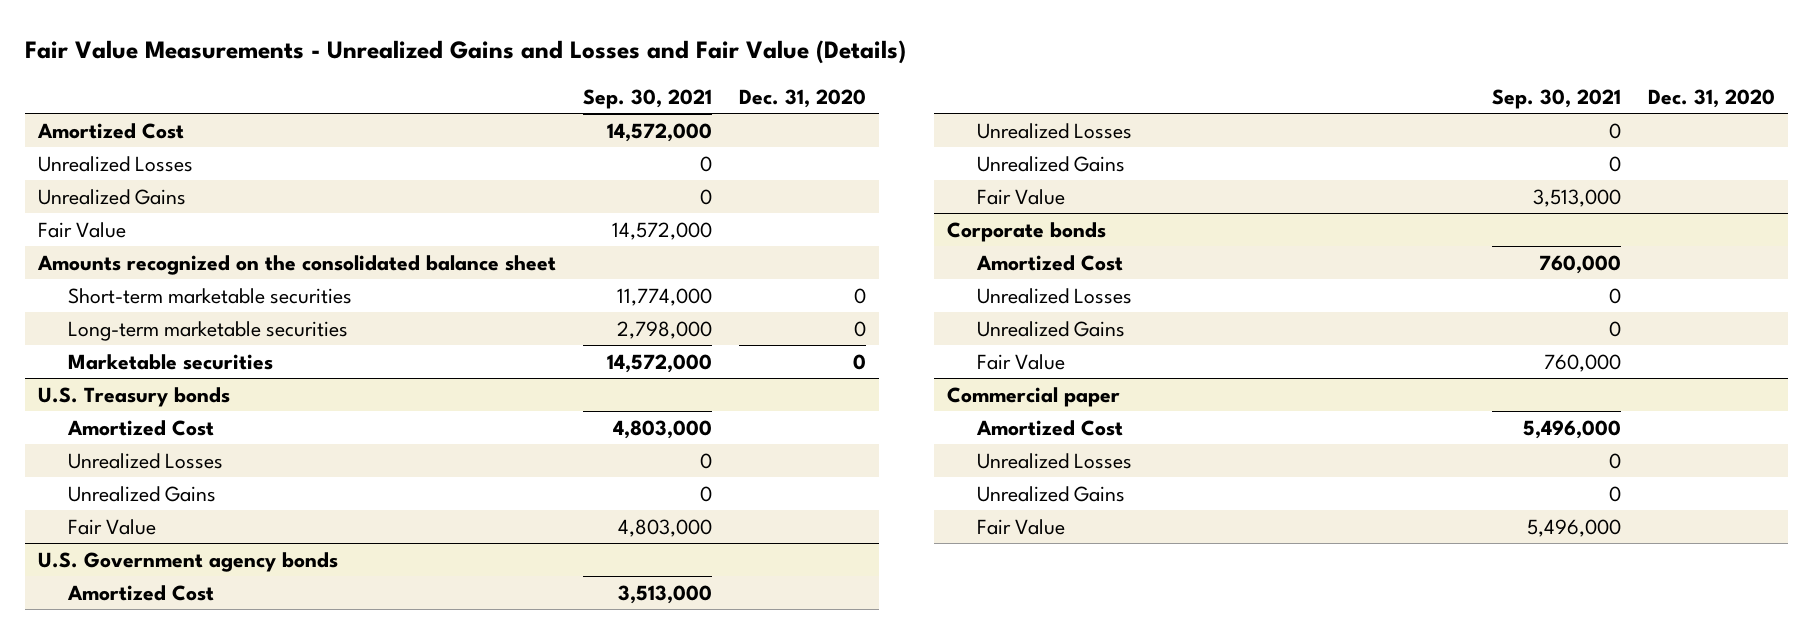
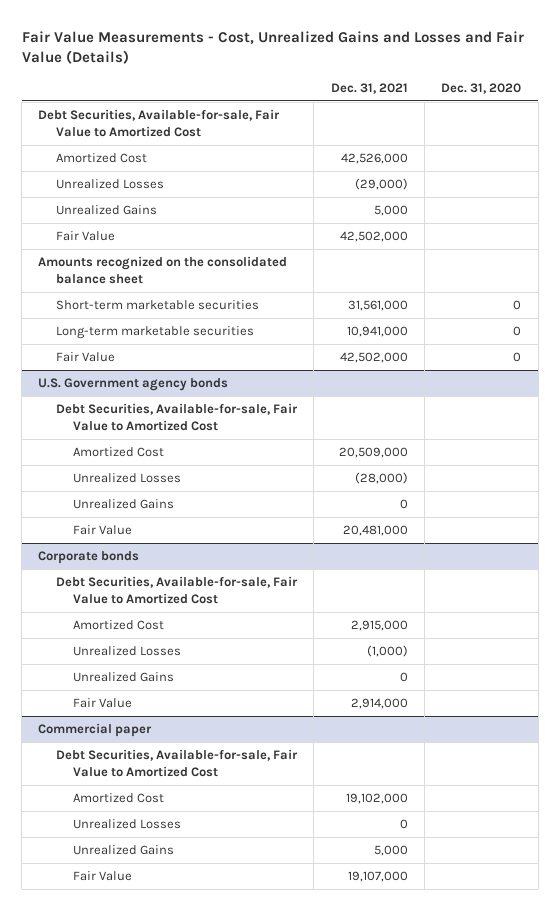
[24,40,906,65] Fair Value Measurements - Unrealized Gains and Losses and Fair Value (Details) -> [21,30,524,64] Fair Value Measurements - Cost, Unrealized Gains and Losses and Fair Value (Details)
[583,88,713,109] Sep. 30, 2021 -> none
none -> [330,82,408,94] Dec. 31, 2021
none -> [38,109,281,137] Debt Securities, Available-for-sale, Fair Value to Amortized Cost
[38,386,231,407] U.S. Treasury bonds -> none
[67,419,215,436] Amortized Cost -> none
[68,452,224,469] Unrealized Losses -> none
[68,485,217,502] Unrealized Gains -> none
[68,518,157,535] Fair Value -> none
[68,353,274,370] Marketable securities -> [55,352,115,363] Fair Value
none -> [55,403,298,431] Debt Securities, Available-for-sale, Fair Value to Amortized Cost
none -> [55,576,298,604] Debt Securities, Available-for-sale, Fair Value to Amortized Cost
none -> [55,749,298,777] Debt Securities, Available-for-sale, Fair Value to Amortized Cost

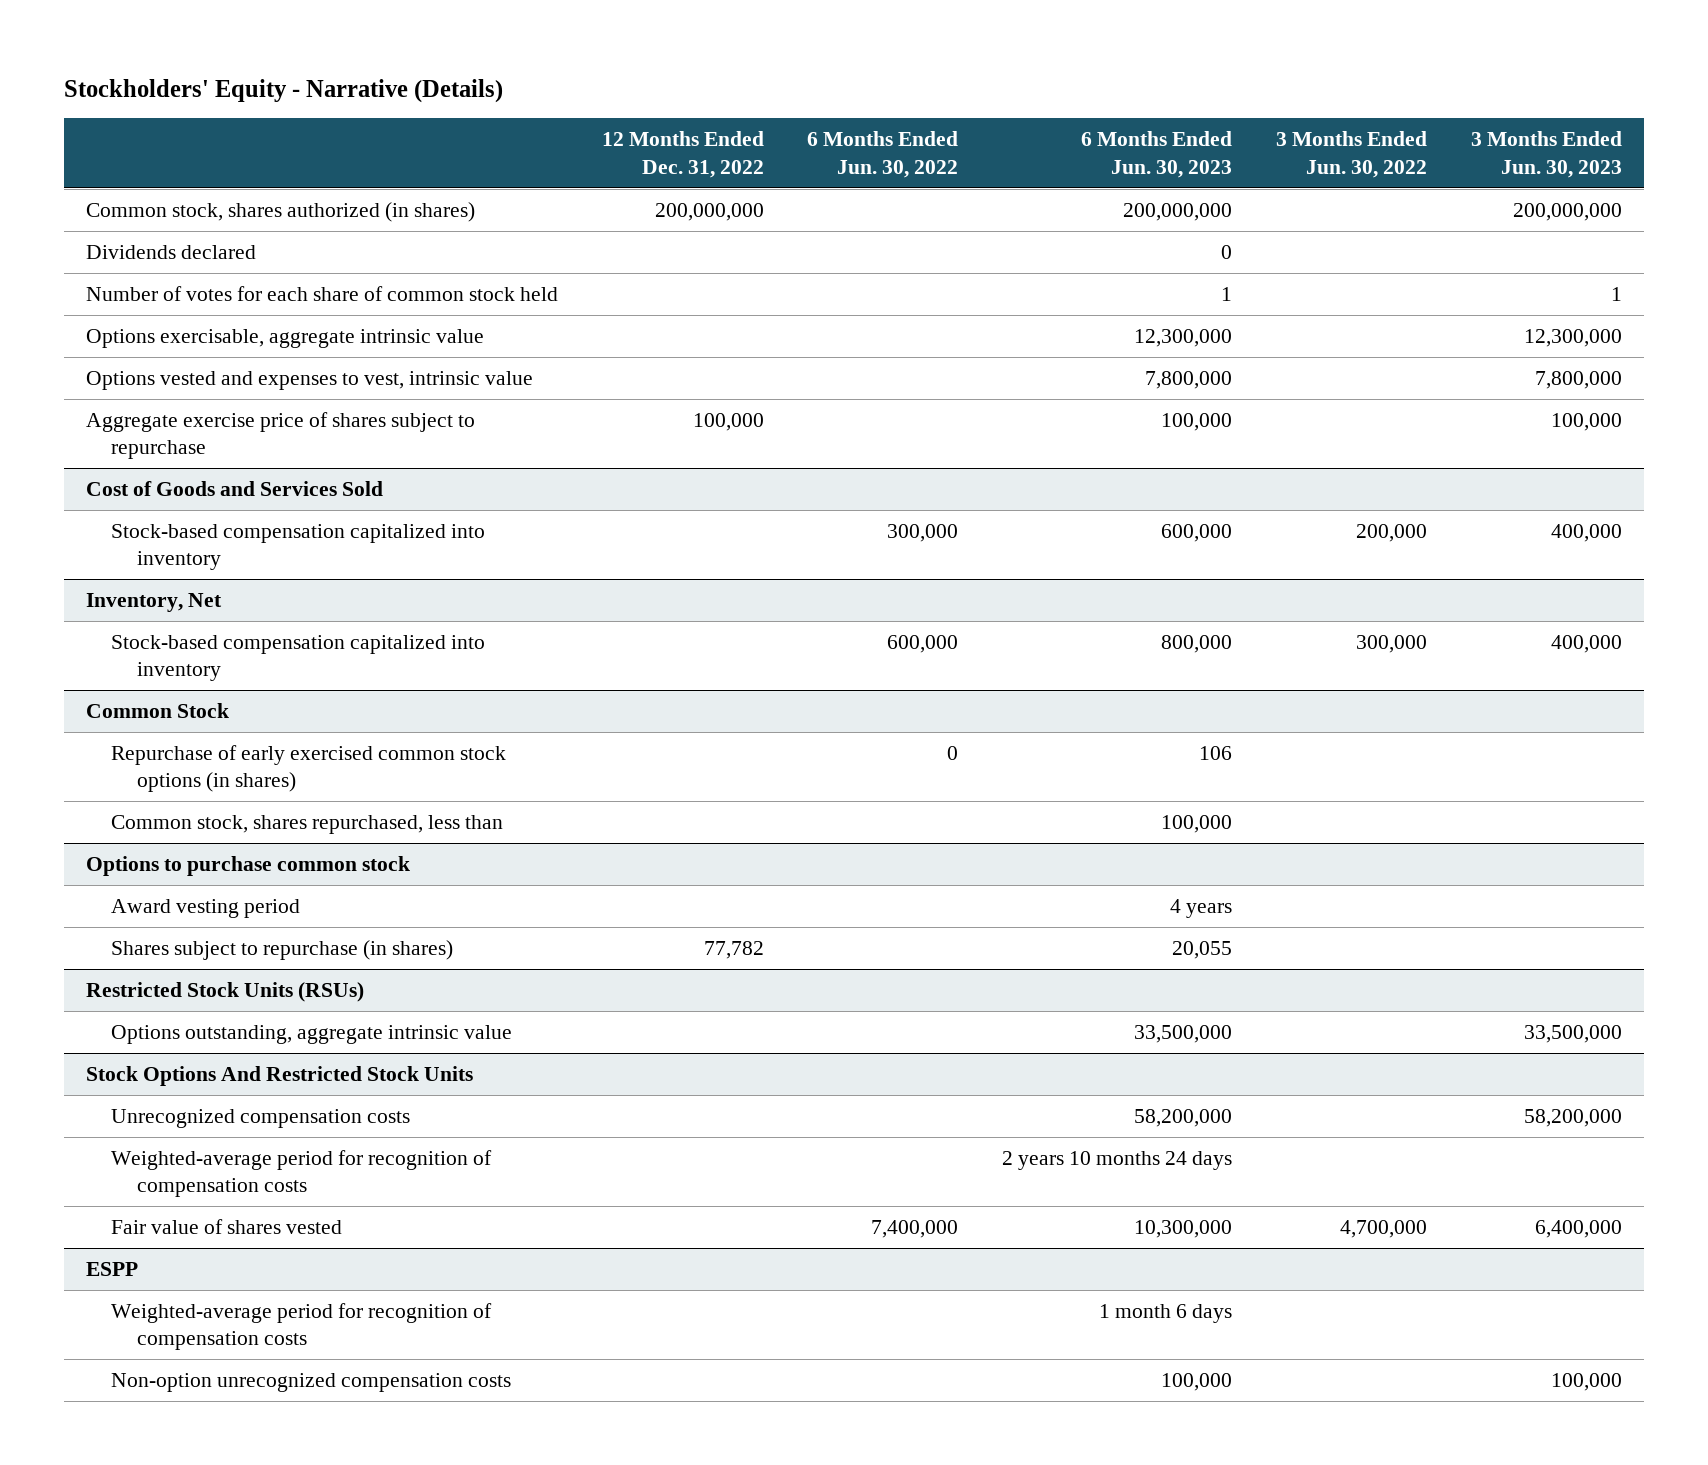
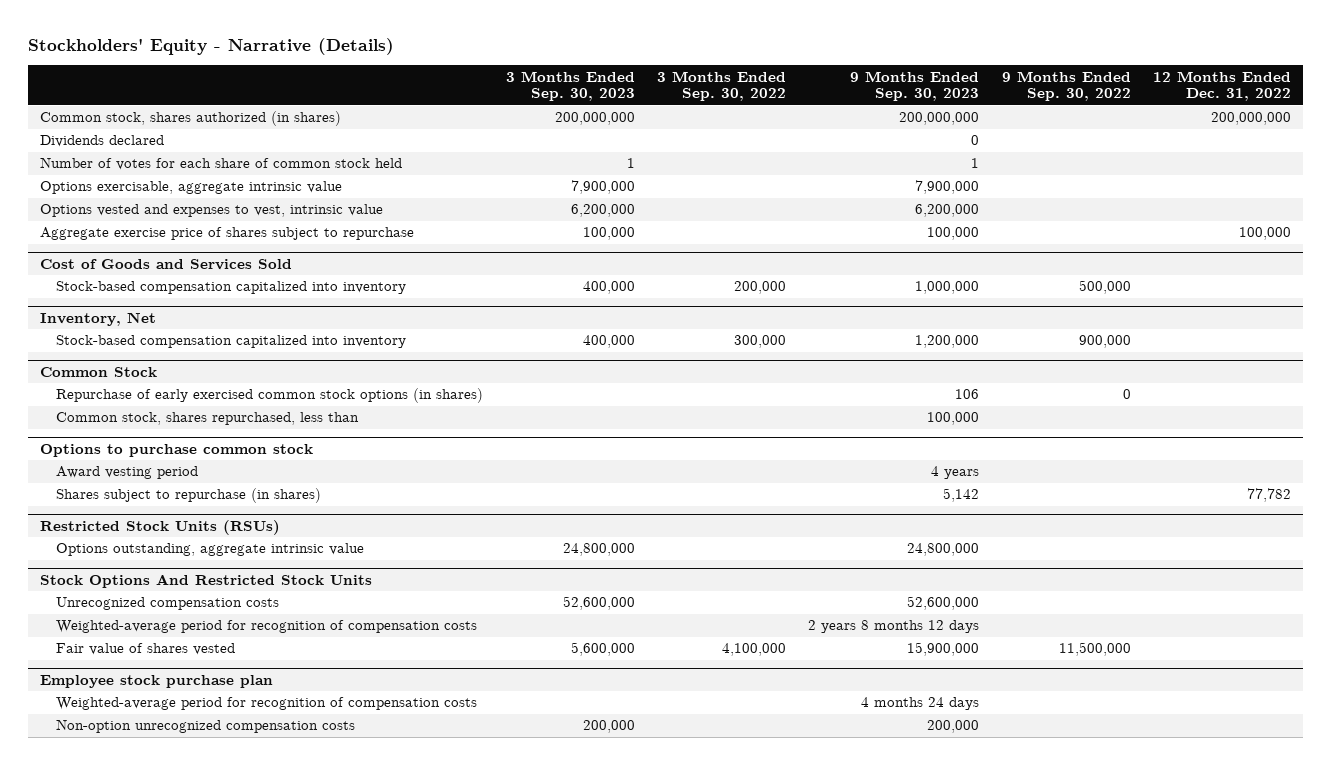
[807,131,959,178] 6 Months Ended Jun. 30, 2022 -> none
[1081,131,1233,178] 6 Months Ended Jun. 30, 2023 -> none
[1276,131,1428,178] 3 Months Ended Jun. 30, 2022 -> none
[1471,131,1623,178] 3 Months Ended Jun. 30, 2023 -> none
none -> [505,70,635,102] 3 Months Ended Sep. 30, 2023
none -> [657,70,787,102] 3 Months Ended Sep. 30, 2022
none -> [850,70,980,102] 9 Months Ended Sep. 30, 2023
none -> [1001,70,1131,102] 9 Months Ended Sep. 30, 2022
[85,1261,138,1276] ESPP -> [39,674,273,688] Employee stock purchase plan

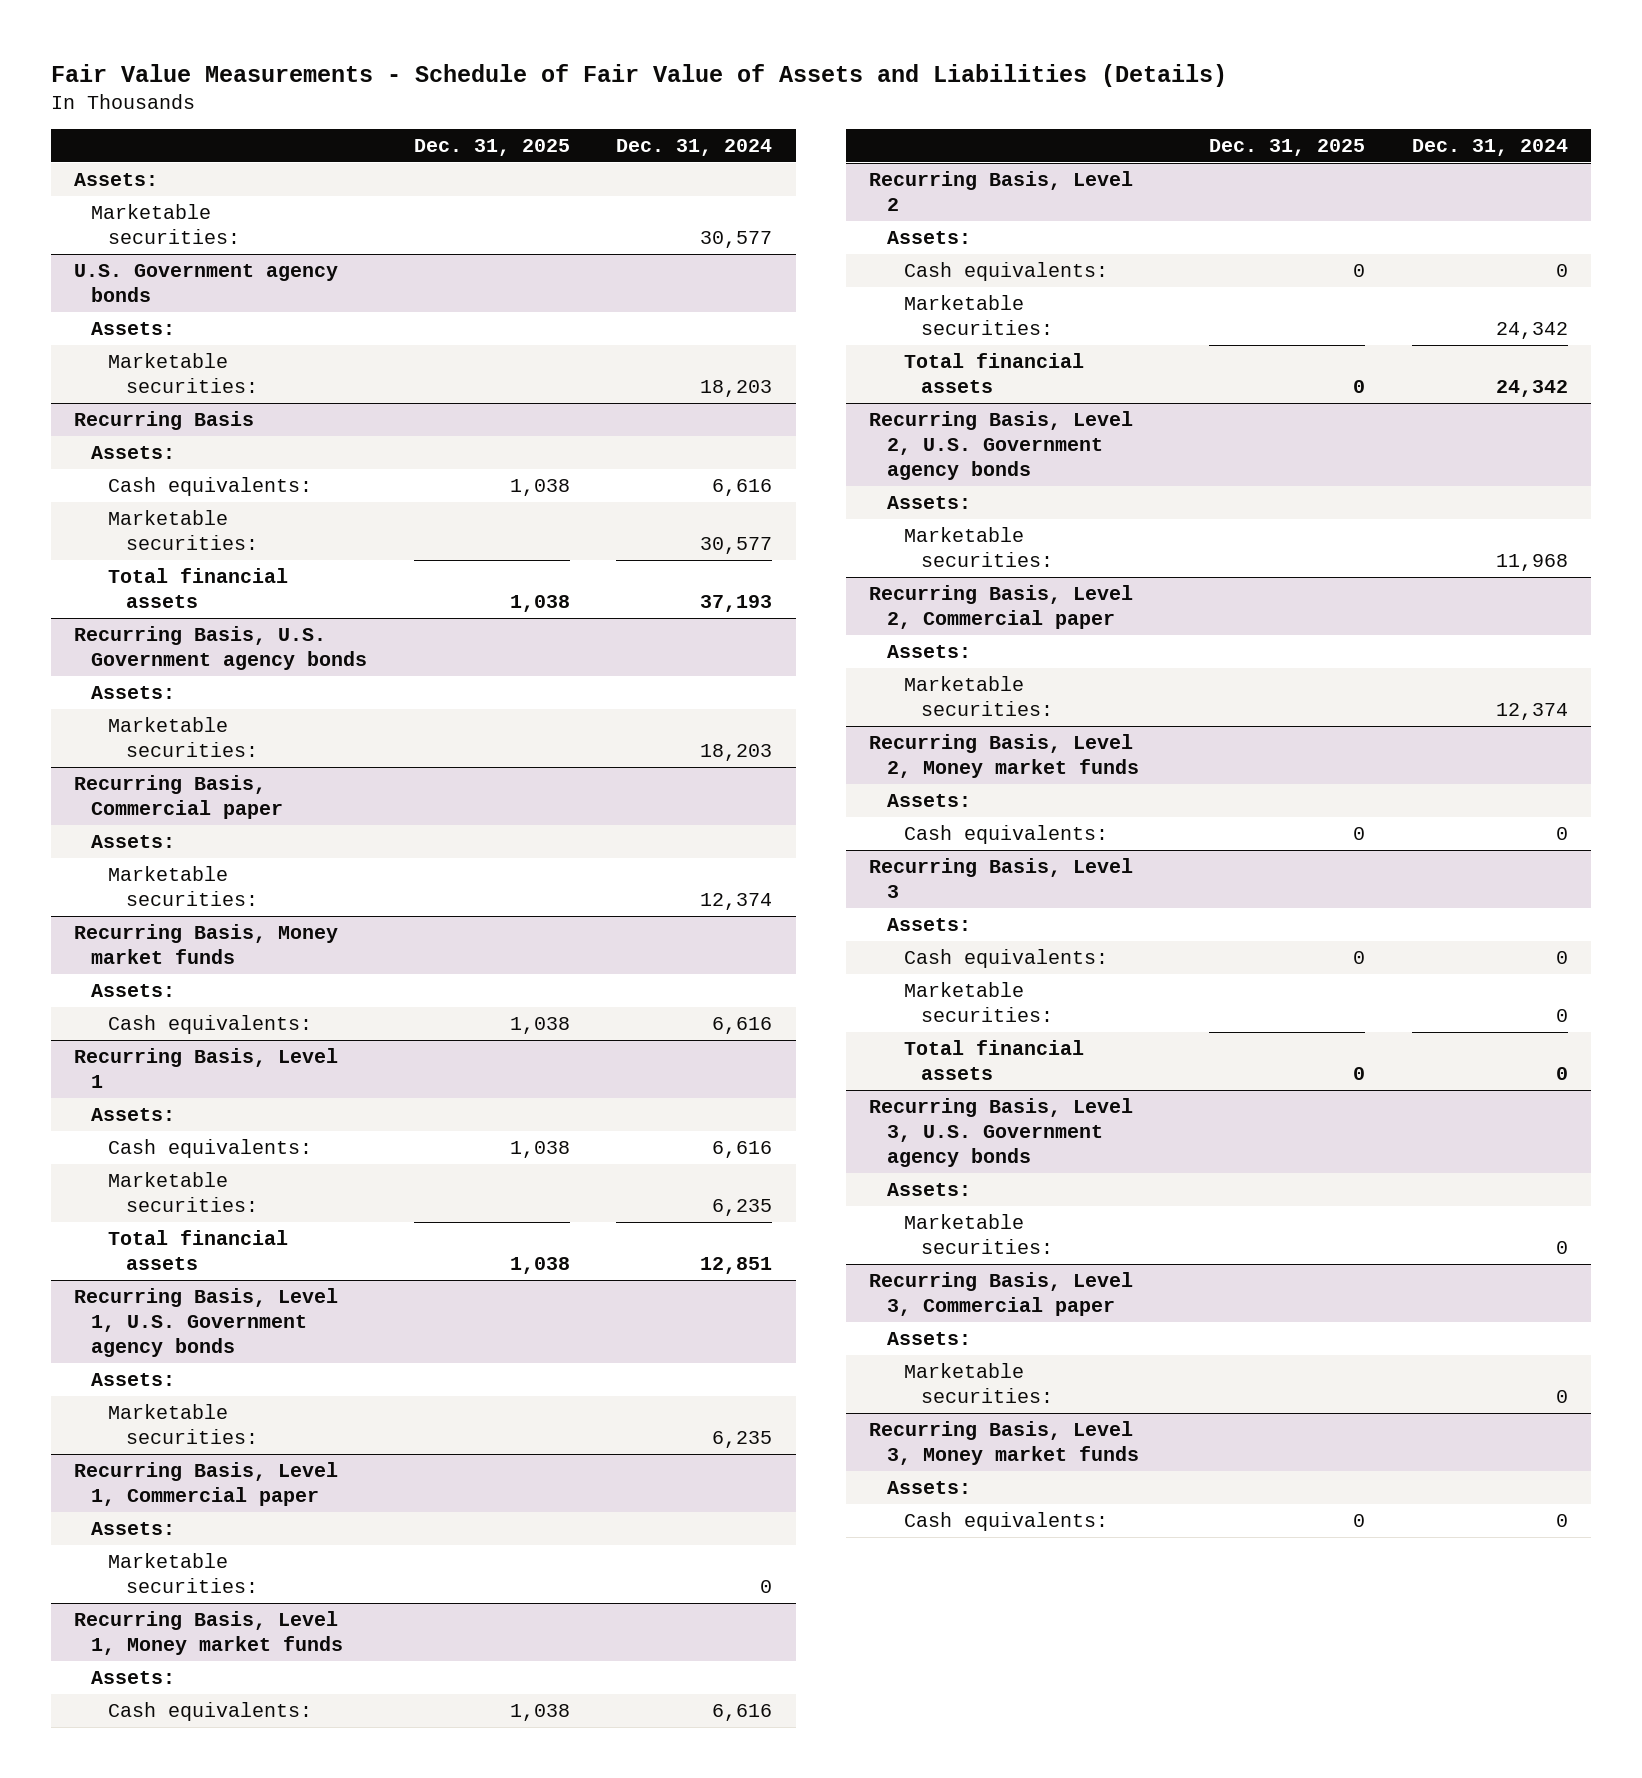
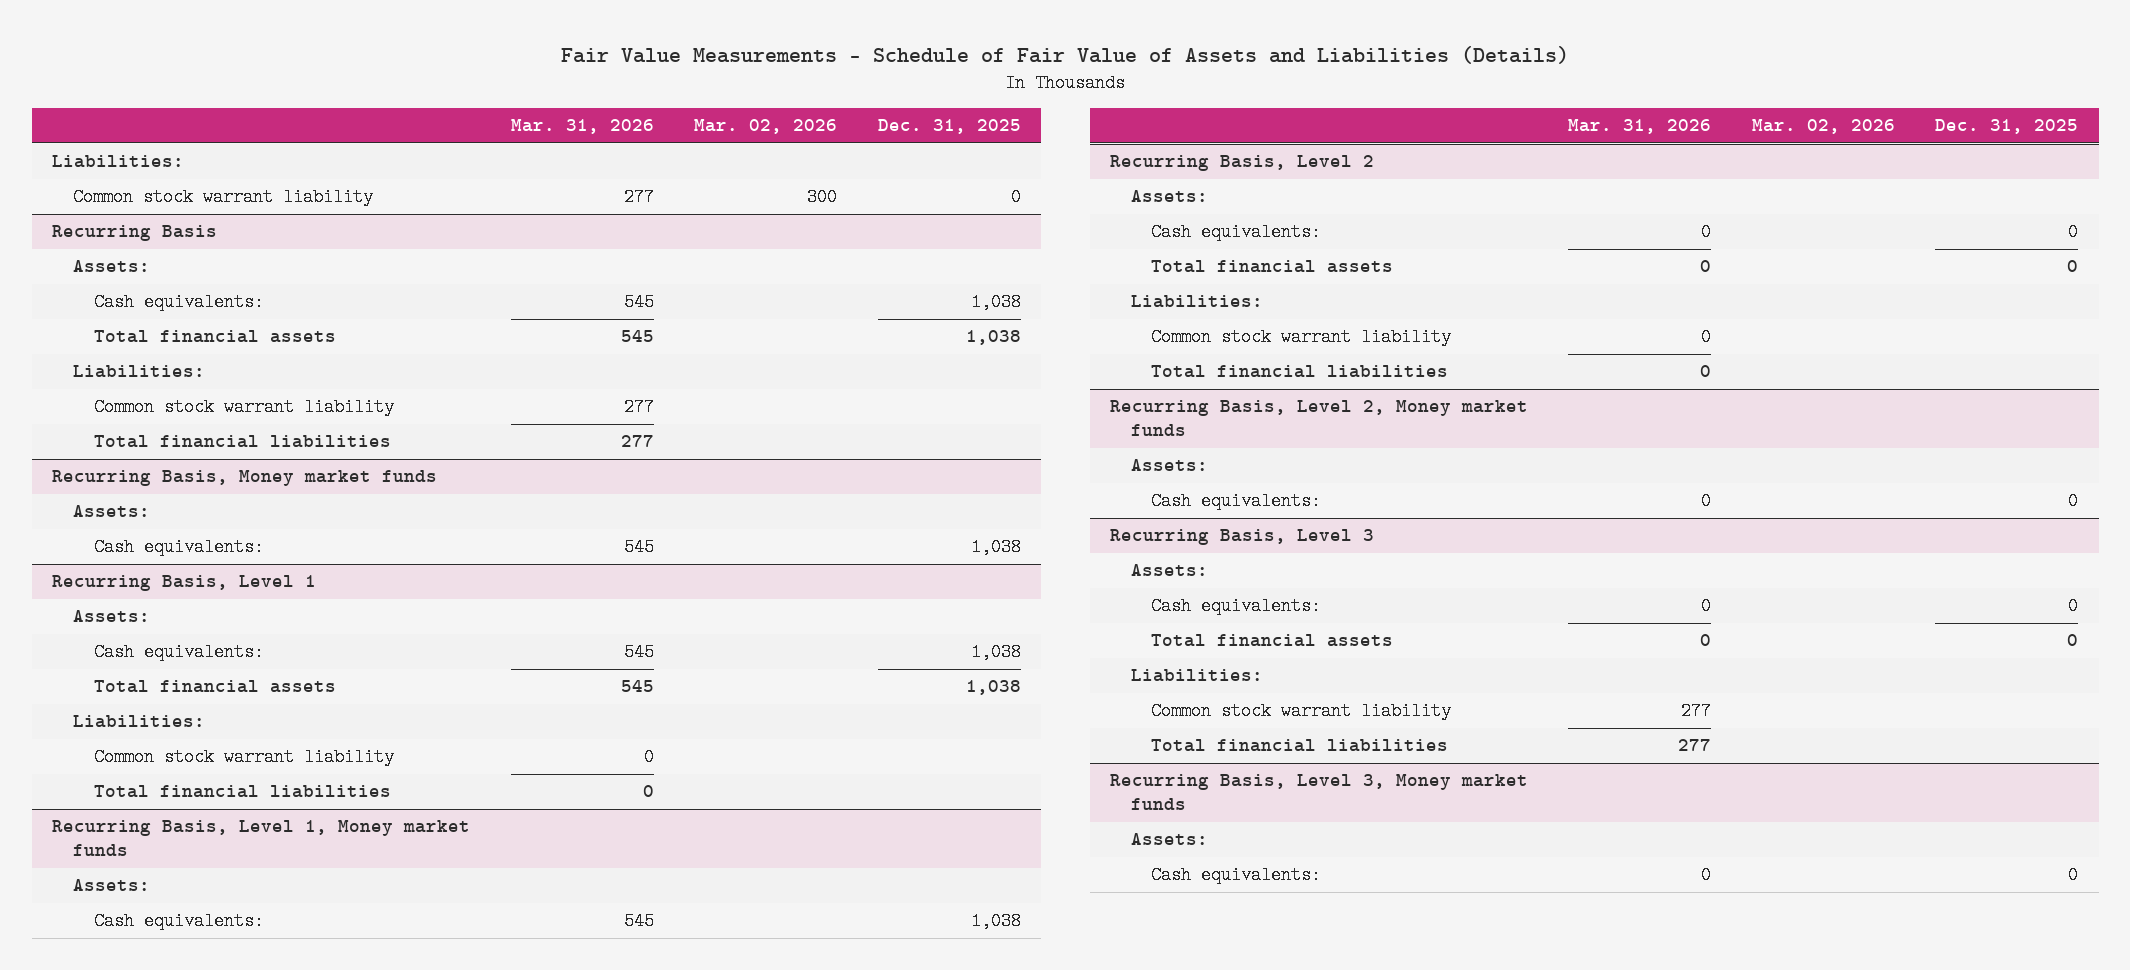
[616,139,773,157] Dec. 31, 2024 -> none
none -> [510,119,654,135] Mar. 31, 2026
none -> [694,119,838,135] Mar. 02, 2026
[73,172,158,186] Assets: -> none
[91,203,241,244] Marketable securities: -> none
[73,263,338,302] U.S. Government agency bonds -> none
[91,321,176,335] Assets: -> none
[108,352,258,393] Marketable securities: -> none
none -> [52,155,185,169] Liabilities:
none -> [72,188,373,207] Common stock warrant liability
[108,509,258,550] Marketable securities: -> none
[73,625,368,670] Recurring Basis, U.S. Government agency bonds -> none
[91,685,176,699] Assets: -> none
[108,716,258,757] Marketable securities: -> none
[73,774,284,819] Recurring Basis, Commercial paper -> none
[91,834,176,848] Assets: -> none
[108,865,258,906] Marketable securities: -> none
none -> [72,365,205,379] Liabilities:
none -> [93,398,394,417] Common stock warrant liability
none -> [93,435,391,449] Total financial liabilities
[108,1171,258,1212] Marketable securities: -> none
[73,1287,338,1357] Recurring Basis, Level 1, U.S. Government agency bonds -> none
[91,1372,176,1386] Assets: -> none
[108,1403,258,1444] Marketable securities: -> none
[73,1461,338,1506] Recurring Basis, Level 1, Commercial paper -> none
[91,1521,176,1535] Assets: -> none
[108,1552,258,1593] Marketable securities: -> none
none -> [72,715,205,729] Liabilities:
none -> [93,748,394,767] Common stock warrant liability
none -> [93,785,391,799] Total financial liabilities
[904,294,1054,335] Marketable securities: -> none
[869,410,1134,480] Recurring Basis, Level 2, U.S. Government agency bonds -> none
[886,495,971,509] Assets: -> none
[904,526,1054,567] Marketable securities: -> none
[869,584,1134,629] Recurring Basis, Level 2, Commercial paper -> none
[886,644,971,658] Assets: -> none
[904,675,1054,716] Marketable securities: -> none
none -> [1130,295,1263,309] Liabilities:
none -> [1151,328,1452,347] Common stock warrant liability
none -> [1151,365,1449,379] Total financial liabilities
[904,981,1054,1022] Marketable securities: -> none
[869,1097,1134,1167] Recurring Basis, Level 3, U.S. Government agency bonds -> none
[886,1182,971,1196] Assets: -> none
[904,1213,1054,1254] Marketable securities: -> none
[869,1271,1134,1316] Recurring Basis, Level 3, Commercial paper -> none
[886,1331,971,1345] Assets: -> none
[904,1362,1054,1403] Marketable securities: -> none
none -> [1130,669,1263,683] Liabilities:
none -> [1151,702,1452,721] Common stock warrant liability
none -> [1151,739,1449,753] Total financial liabilities

